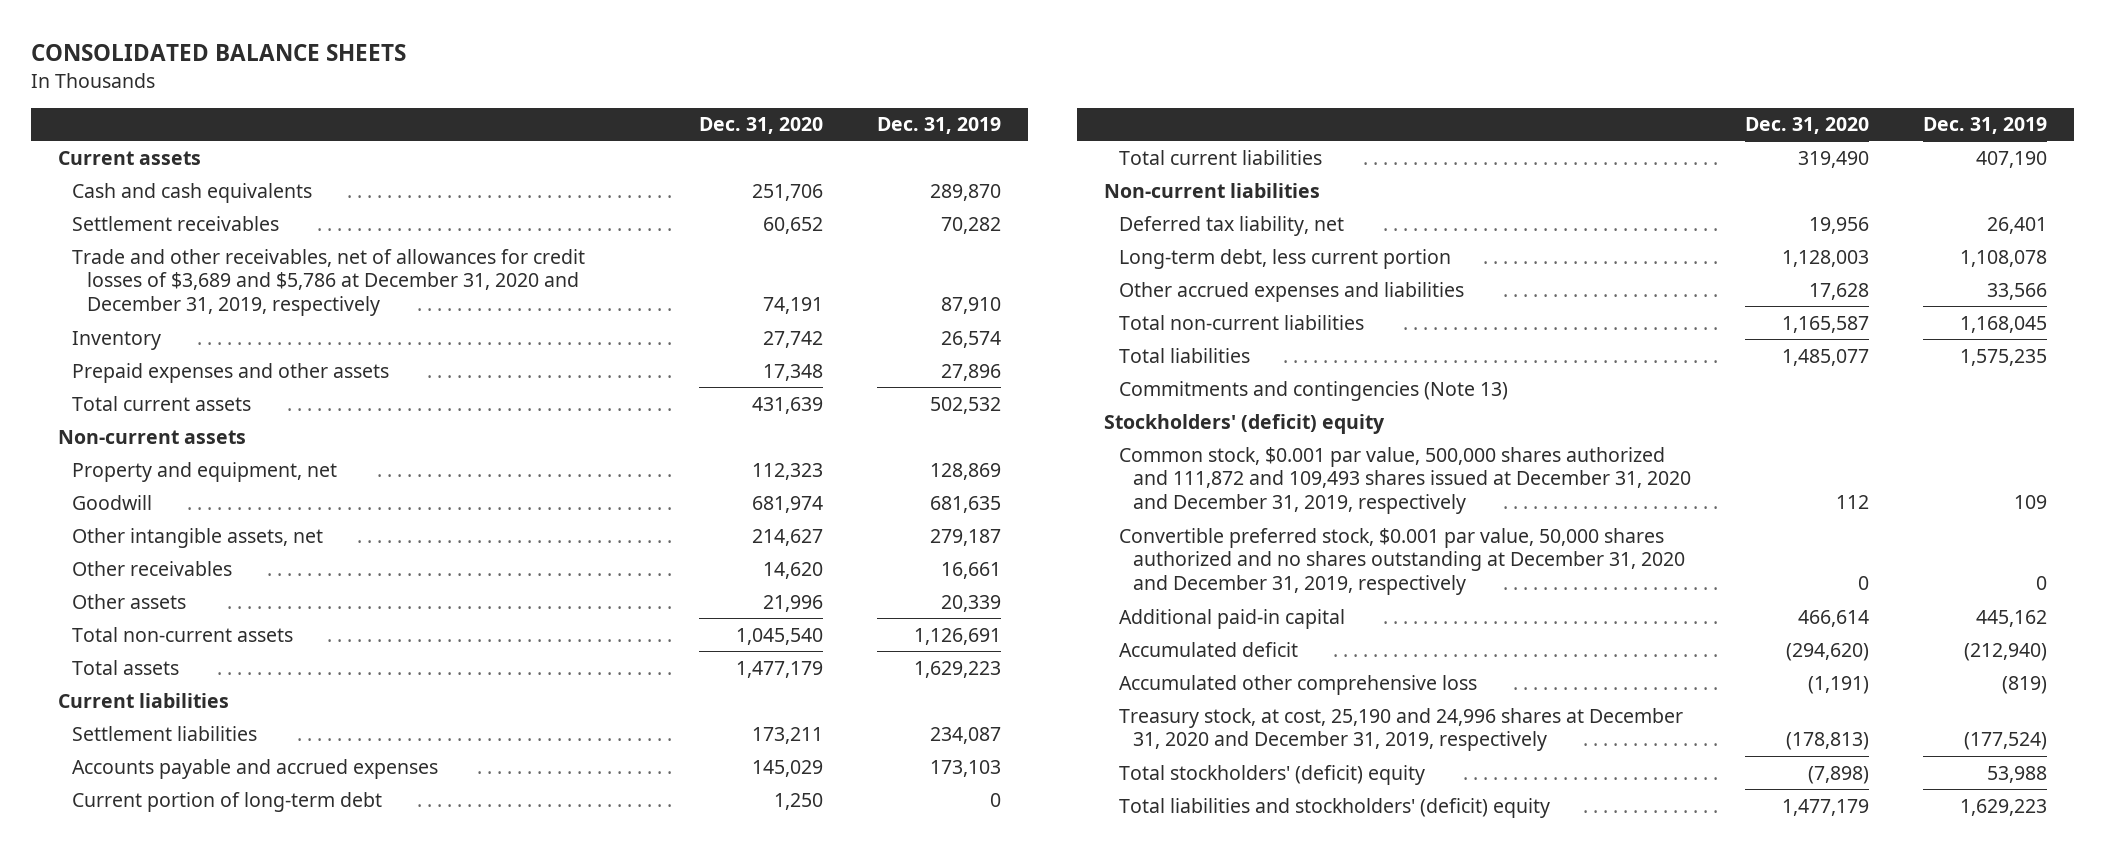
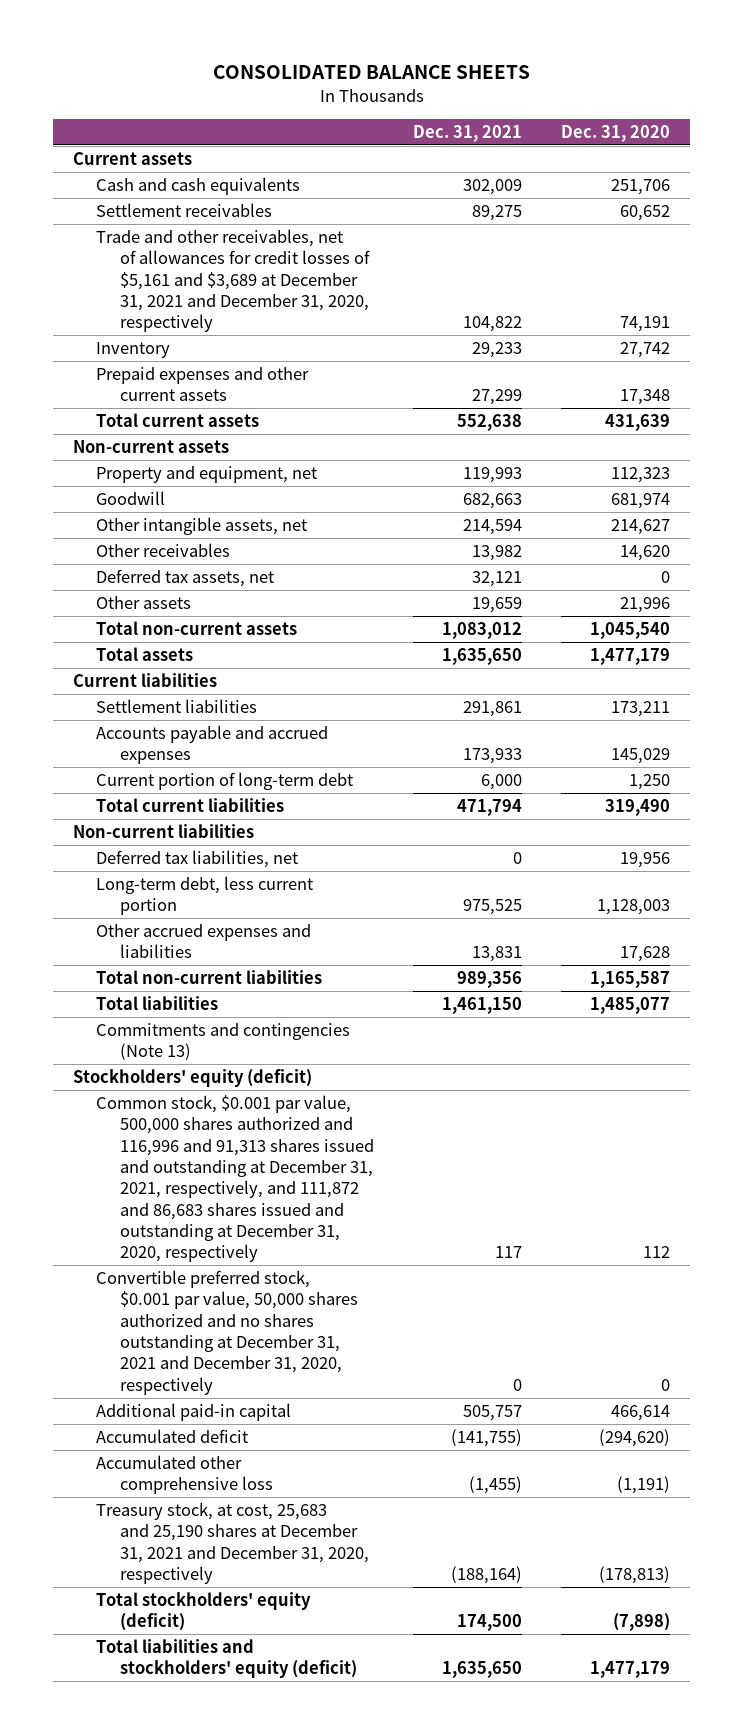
[876,117,1001,135] Dec. 31, 2019 -> none
none -> [413,124,523,142] Dec. 31, 2021
[72,248,586,317] Trade and other receivables, net of allowances for credit losses of $3,689 and $5,786 at December 31, 2020 and December 31, 2019, respectively -> [96,229,370,333] Trade and other receivables, net of allowances for credit losses of $5,161 and $3,689 at December 31, 2021 and December 31, 2020, respectively
[72,362,390,383] Prepaid expenses and other assets -> [96,367,310,402] Prepaid expenses and other current assets
none -> [96,569,275,588] Deferred tax assets, net
[1118,215,1344,236] Deferred tax liability, net -> [96,850,299,869] Deferred tax liabilities, net
[1104,413,1386,434] Stockholders' (deficit) equity -> [73,1069,313,1088] Stockholders' equity (deficit)
[1118,446,1692,515] Common stock, $0.001 par value, 500,000 shares authorized and 111,872 and 109,493 shares issued at December 31, 2020 and December 31, 2019, respectively -> [96,1095,374,1263] Common stock, $0.001 par value, 500,000 shares authorized and 116,996 and 91,313 shares issued and outstanding at December 31, 2021, respectively, and 111,872 and 86,683 shares issued and outstanding at December 31, 2020, respectively
[1118,527,1686,596] Convertible preferred stock, $0.001 par value, 50,000 shares authorized and no shares outstanding at December 31, 2020 and December 31, 2019, respectively -> [96,1270,358,1395] Convertible preferred stock, $0.001 par value, 50,000 shares authorized and no shares outstanding at December 31, 2021 and December 31, 2020, respectively
[1118,707,1683,752] Treasury stock, at cost, 25,190 and 24,996 shares at December 31, 2020 and December 31, 2019, respectively -> [96,1502,369,1585] Treasury stock, at cost, 25,683 and 25,190 shares at December 31, 2021 and December 31, 2020, respectively
[1118,764,1425,785] Total stockholders' (deficit) equity -> [96,1592,312,1632] Total stockholders' equity (deficit)
[1118,797,1550,818] Total liabilities and stockholders' (deficit) equity -> [96,1639,357,1679] Total liabilities and stockholders' equity (deficit)

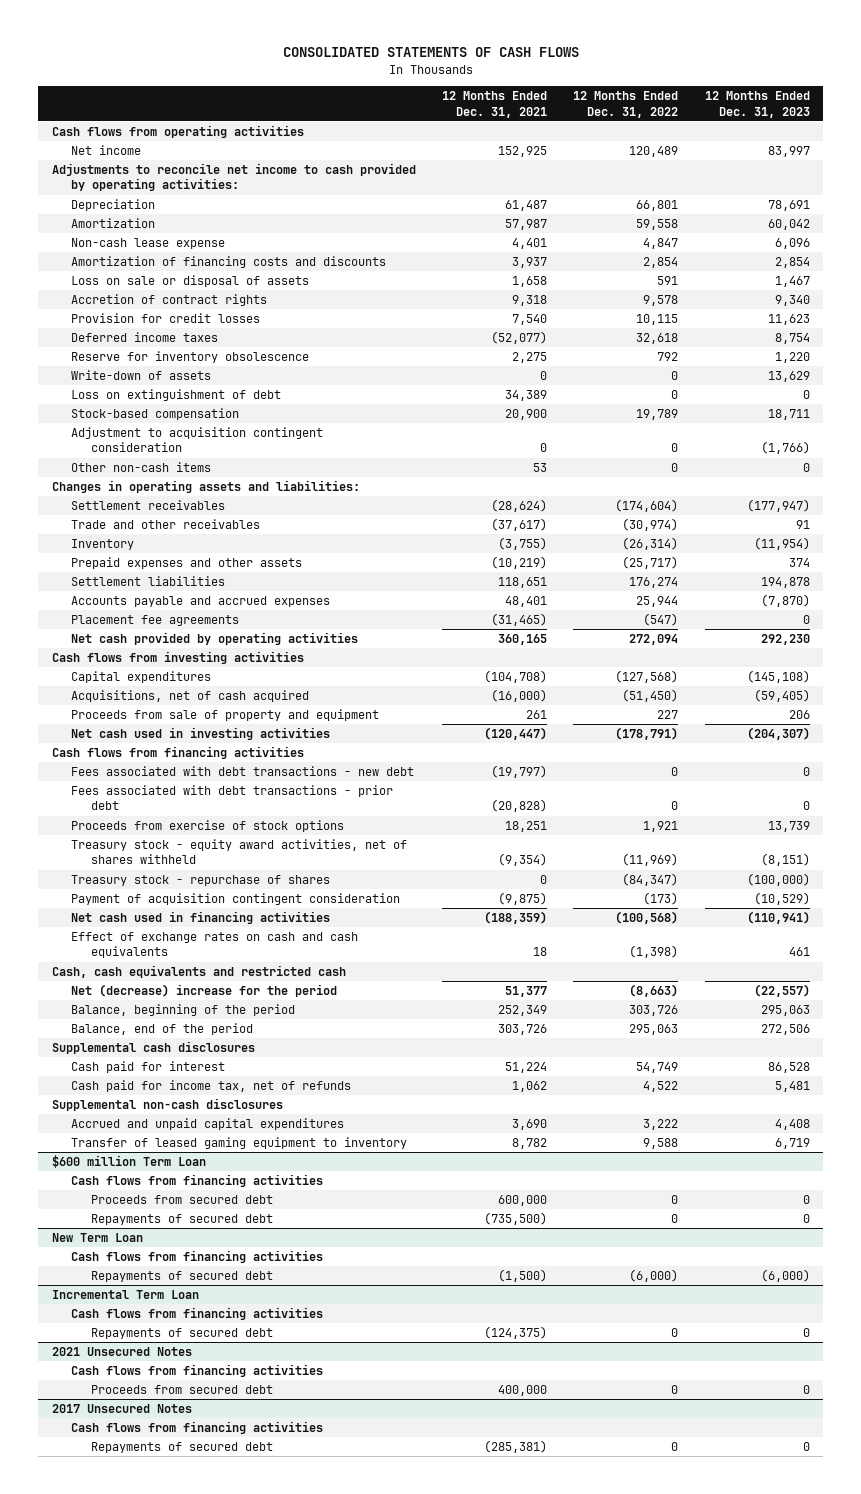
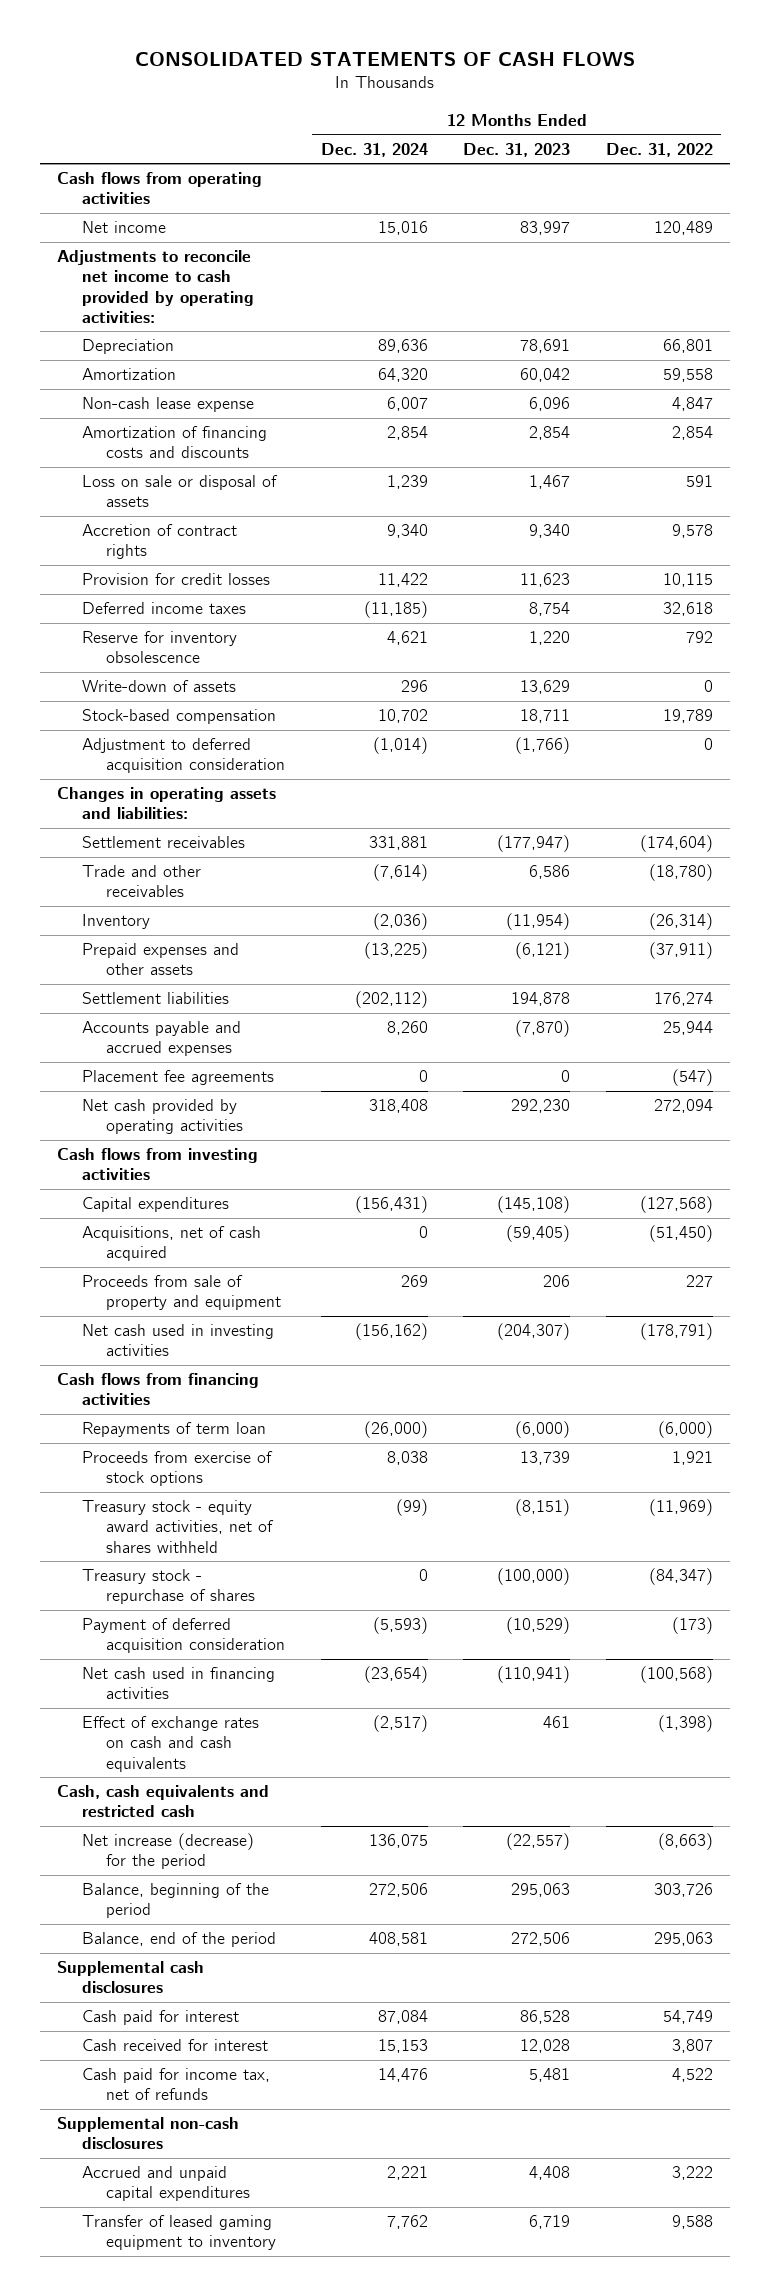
[441,91,547,118] 12 Months Ended Dec. 31, 2021 -> none
none -> [320,142,428,157] Dec. 31, 2024
[71,389,282,402] Loss on extinguishment of debt -> none
[71,462,212,473] Other non-cash items -> none
[71,427,324,453] Adjustment to acquisition contingent consideration -> [81,738,286,774] Adjustment to deferred acquisition consideration
[622,518,679,532] (30,974) -> [648,864,713,882] (18,780)
[795,520,810,530] 91 -> [529,865,571,880] 6,586
[622,556,679,570] (25,717) -> [648,942,713,960] (37,911)
[788,558,810,568] 374 -> [515,942,571,960] (6,121)
[71,766,415,777] Fees associated with debt transactions - new debt -> none
[71,785,394,811] Fees associated with debt transactions - prior debt -> none
none -> [81,1422,266,1438] Repayments of term loan
[71,893,401,906] Payment of acquisition contingent consideration -> [81,1618,286,1654] Payment of deferred acquisition consideration
[71,984,338,998] Net (decrease) increase for the period -> [81,1833,254,1870] Net increase (decrease) for the period
none -> [81,2039,268,2052] Cash received for interest
[51,1155,206,1169] $600 million Term Loan -> none
[71,1174,324,1188] Cash flows from financing activities -> none
[90,1195,273,1205] Proceeds from secured debt -> none
[90,1214,273,1226] Repayments of secured debt -> none
[51,1233,143,1243] New Term Loan -> none
[71,1250,324,1264] Cash flows from financing activities -> none
[90,1271,273,1283] Repayments of secured debt -> none
[51,1290,199,1300] Incremental Term Loan -> none
[71,1307,324,1321] Cash flows from financing activities -> none
[90,1328,273,1340] Repayments of secured debt -> none
[51,1347,192,1357] 2021 Unsecured Notes -> none
[71,1364,324,1378] Cash flows from financing activities -> none
[90,1385,273,1395] Proceeds from secured debt -> none
[51,1404,192,1414] 2017 Unsecured Notes -> none
[71,1421,324,1435] Cash flows from financing activities -> none
[90,1442,273,1454] Repayments of secured debt -> none

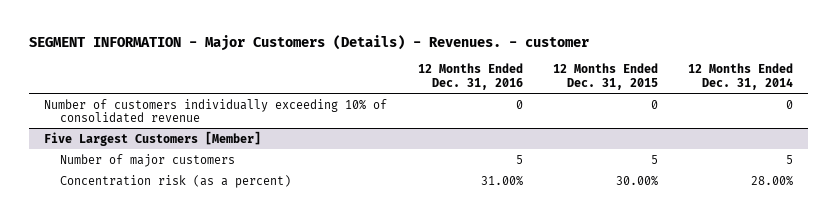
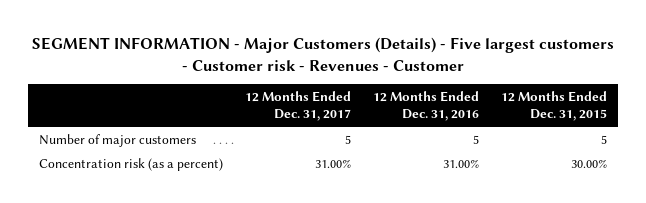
[29,35,590,52] SEGMENT INFORMATION - Major Customers (Details) - Revenues. - customer -> [32,37,615,71] SEGMENT INFORMATION - Major Customers (Details) - Five largest customers - Customer risk - Revenues - Customer
[687,63,793,90] 12 Months Ended Dec. 31, 2014 -> none
none -> [245,91,352,122] 12 Months Ended Dec. 31, 2017
[44,98,388,123] Number of customers individually exceeding 10% of consolidated revenue -> none
[44,130,262,146] Five Largest Customers [Member] -> none

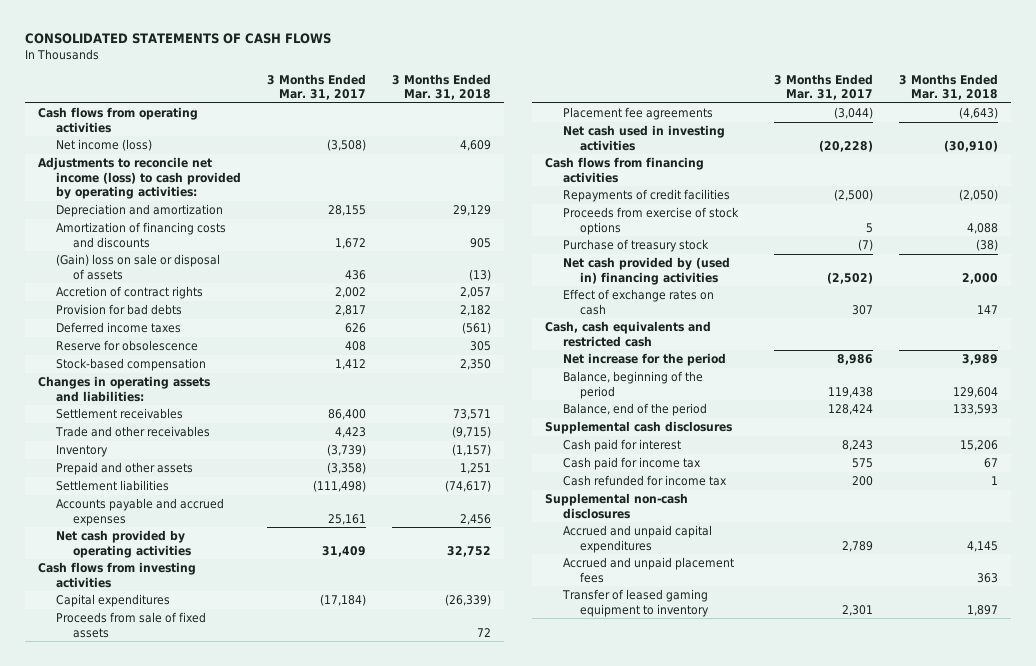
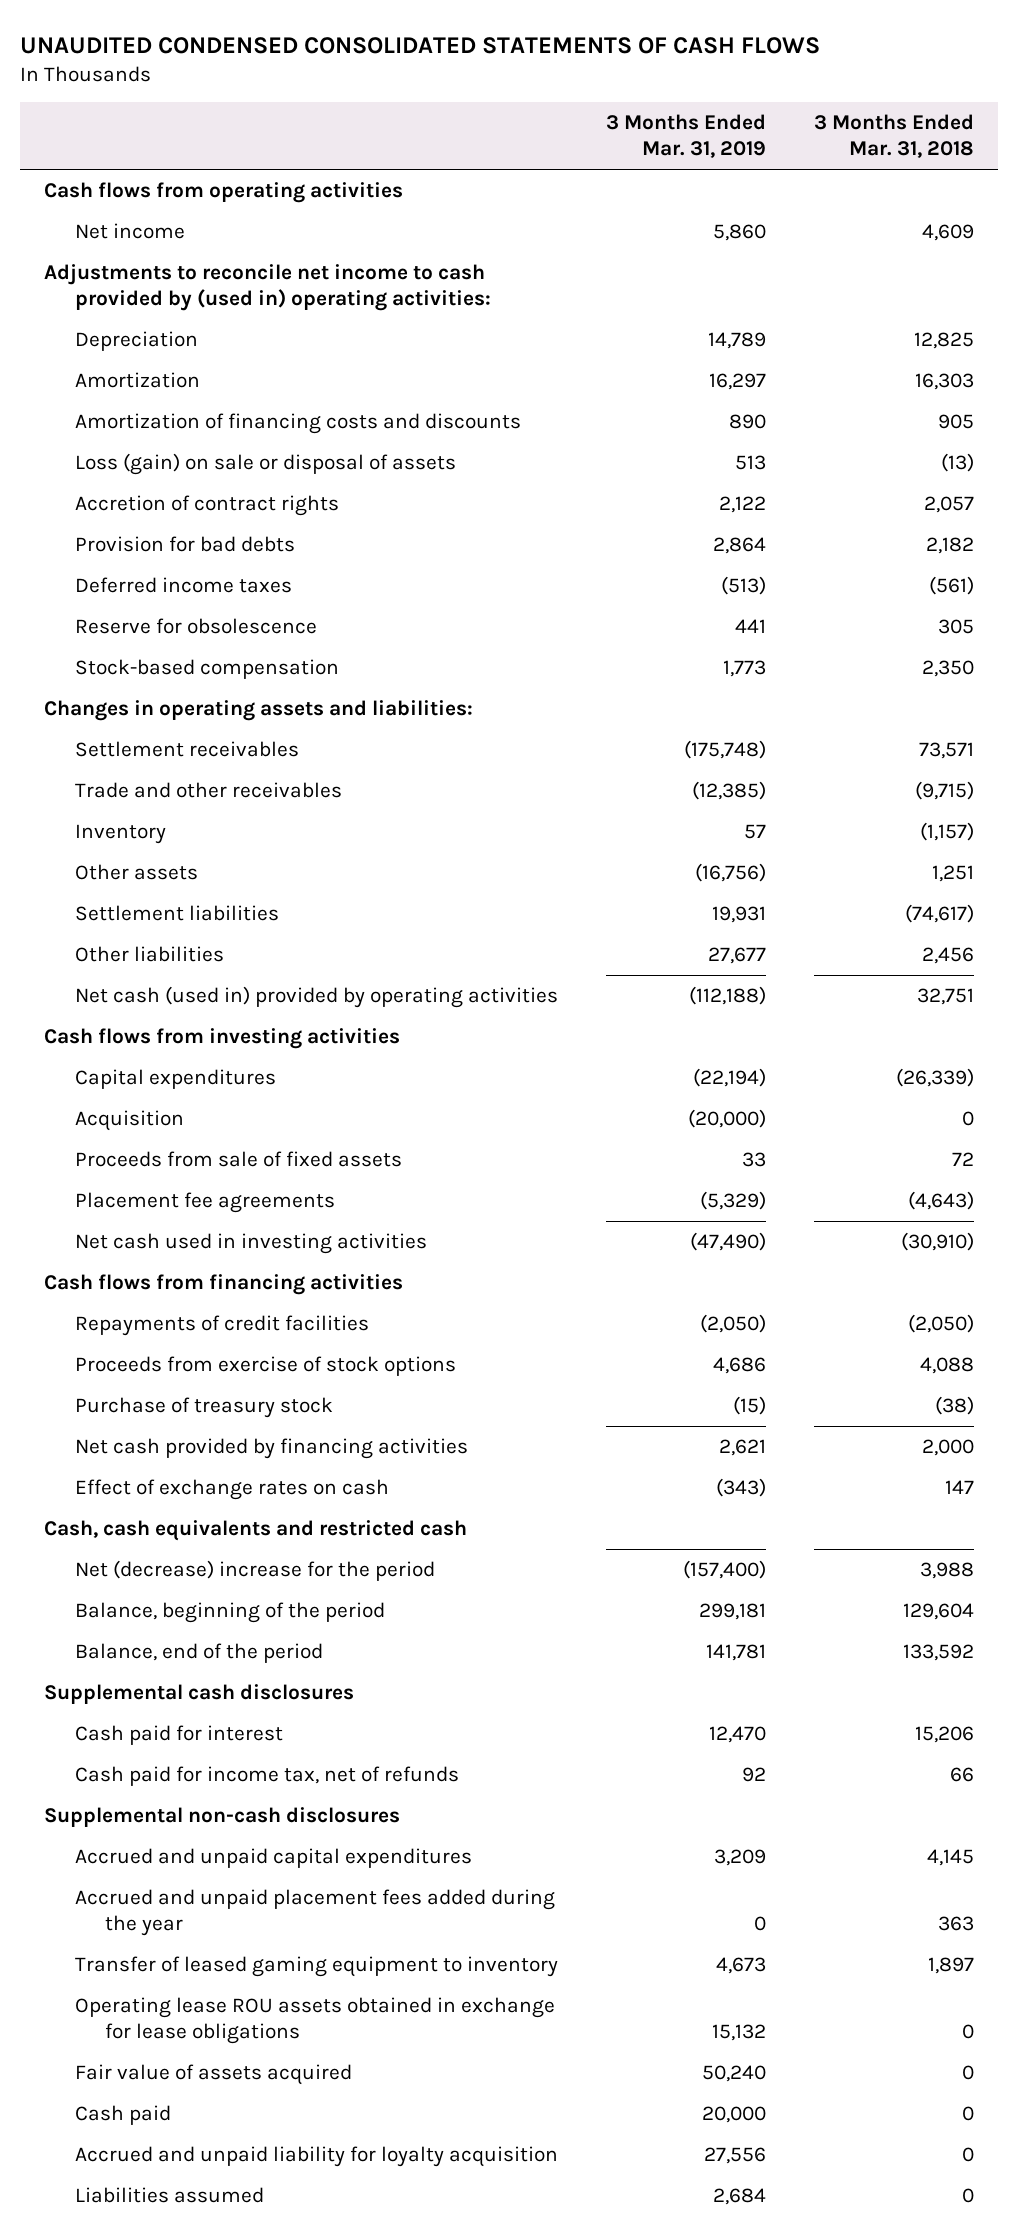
[25,33,332,45] CONSOLIDATED STATEMENTS OF CASH FLOWS -> [20,36,821,54] UNAUDITED CONDENSED CONSOLIDATED STATEMENTS OF CASH FLOWS
[266,73,366,100] 3 Months Ended Mar. 31, 2017 -> none
none -> [605,114,766,159] 3 Months Ended Mar. 31, 2019
[55,139,152,152] Net income (loss) -> [74,223,185,240] Net income
[38,157,241,199] Adjustments to reconcile net income (loss) to cash provided by operating activities: -> [44,264,491,312] Adjustments to reconcile net income to cash provided by (used in) operating activities:
[55,204,223,218] Depreciation and amortization -> [74,331,198,352] Depreciation
[452,205,491,217] 29,129 -> [913,332,974,350] 12,825
none -> [74,372,200,389] Amortization
[55,254,220,280] (Gain) loss on sale or disposal of assets -> [74,453,456,476] Loss (gain) on sale or disposal of assets
[55,462,193,476] Prepaid and other assets -> [74,864,198,881] Other assets
[55,498,224,526] Accounts payable and accrued expenses -> [74,946,224,963] Other liabilities
[55,530,192,558] Net cash provided by operating activities -> [74,986,558,1009] Net cash (used in) provided by operating activities
[446,545,491,557] 32,752 -> [916,988,974,1006] 32,751
none -> [74,1110,184,1132] Acquisition
[562,257,730,285] Net cash provided by (used in) financing activities -> [74,1438,468,1460] Net cash provided by financing activities
[562,353,726,367] Net increase for the period -> [74,1560,435,1582] Net (decrease) increase for the period
[961,354,998,366] 3,989 -> [919,1562,974,1580] 3,988
[952,404,998,416] 133,593 -> [902,1644,974,1662] 133,592
[562,475,727,487] Cash refunded for income tax -> none
[562,457,701,471] Cash paid for income tax -> [74,1766,459,1787] Cash paid for income tax, net of refunds
[983,458,998,469] 67 -> [949,1767,974,1783] 66
[562,557,734,583] Accrued and unpaid placement fees -> [74,1889,555,1937] Accrued and unpaid placement fees added during the year
none -> [74,1997,555,2045] Operating lease ROU assets obtained in exchange for lease obligations
none -> [74,2064,352,2086] Fair value of assets acquired
none -> [74,2105,171,2126] Cash paid
none -> [74,2146,558,2168] Accrued and unpaid liability for loyalty acquisition
none -> [74,2187,264,2204] Liabilities assumed

